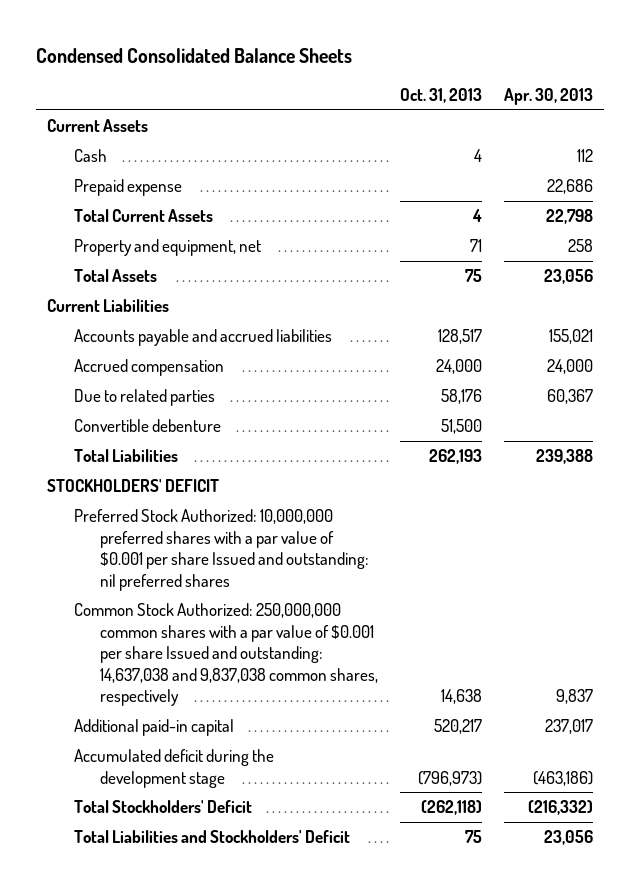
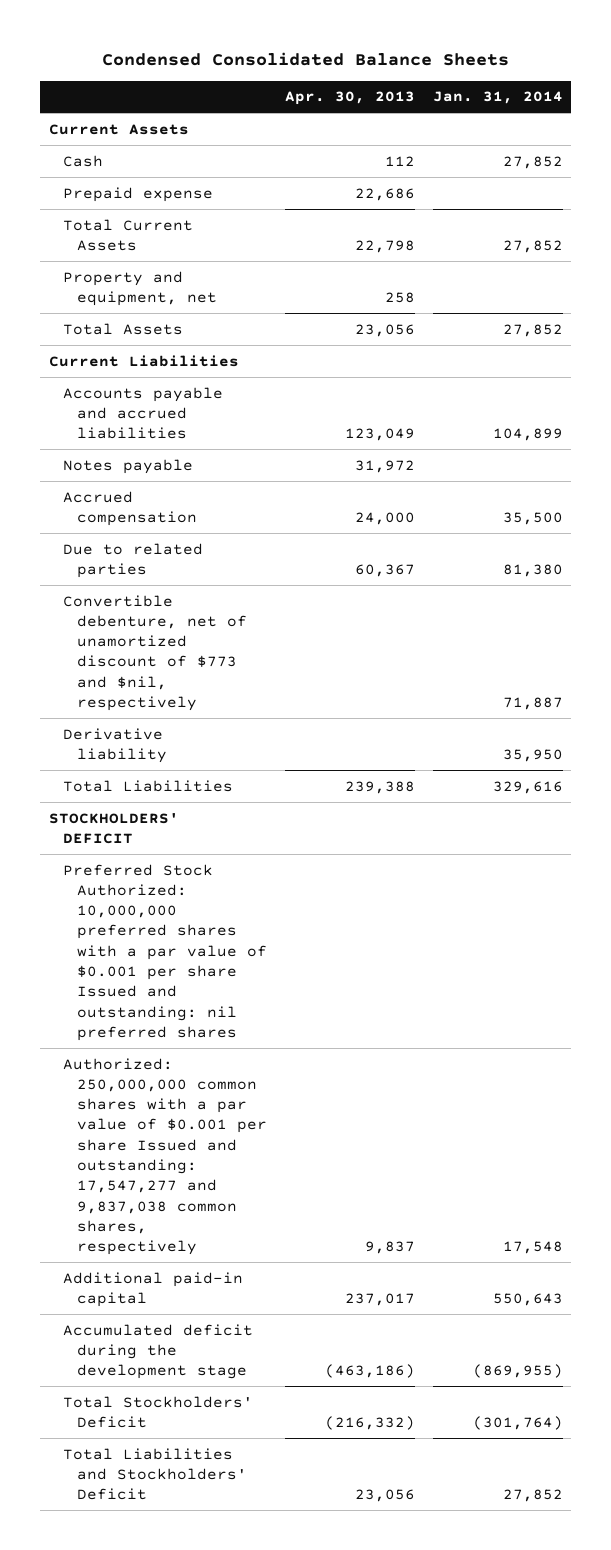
[400,88,483,104] Oct. 31, 2013 -> none
none -> [432,91,563,105] Jan. 31, 2014
[549,329,594,345] 155,021 -> [344,428,415,442] 123,049
none -> [63,458,194,474] Notes payable
[73,419,221,433] Convertible debenture -> [63,594,248,712] Convertible debenture, net of unamortized discount of $773 and $nil, respectively
none -> [63,727,168,763] Derivative liability
[73,603,378,707] Common Stock Authorized: 250,000,000 common shares with a par value of $0.001 per share Issued and outstanding: 14,637,038 and 9,837,038 common shares, respectively -> [63,1057,268,1256] Authorized: 250,000,000 common shares with a par value of $0.001 per share Issued and outstanding: 17,547,277 and 9,837,038 common shares, respectively

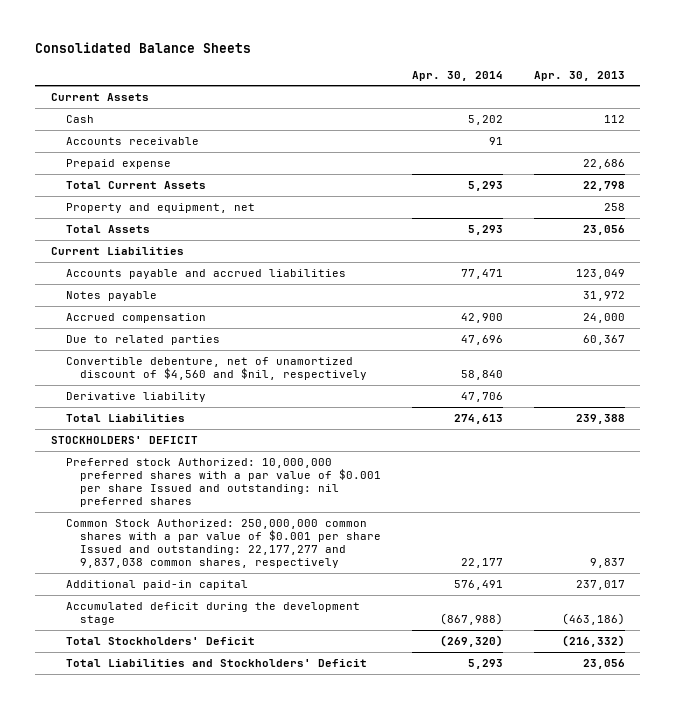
[101,51,509,66] Condensed Consolidated Balance Sheets -> [35,41,252,53] Consolidated Balance Sheets
[432,91,563,105] Jan. 31, 2014 -> none
none -> [412,70,504,81] Apr. 30, 2014
none -> [65,136,199,145] Accounts receivable
[63,594,248,712] Convertible debenture, net of unamortized discount of $773 and $nil, respectively -> [65,356,368,380] Convertible debenture, net of unamortized discount of $4,560 and $nil, respectively
[63,863,268,1041] Preferred Stock Authorized: 10,000,000 preferred shares with a par value of $0.001 per share Issued and outstanding: nil preferred shares -> [65,457,382,508] Preferred stock Authorized: 10,000,000 preferred shares with a par value of $0.001 per share Issued and outstanding: nil preferred shares
[63,1057,268,1256] Authorized: 250,000,000 common shares with a par value of $0.001 per share Issued and outstanding: 17,547,277 and 9,837,038 common shares, respectively -> [65,518,382,569] Common Stock Authorized: 250,000,000 common shares with a par value of $0.001 per share Issued and outstanding: 22,177,277 and 9,837,038 common shares, respectively

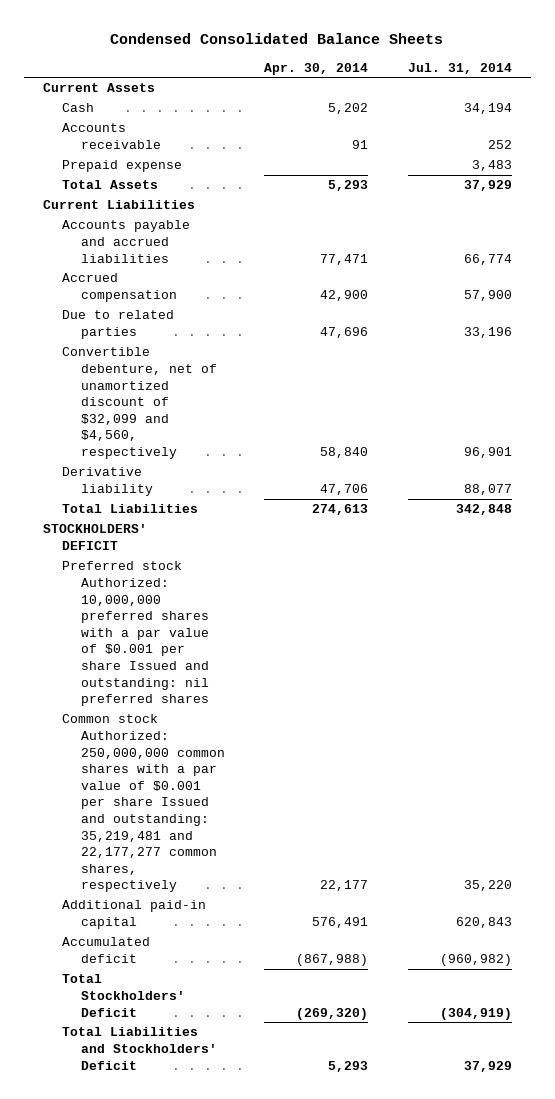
[35,41,252,53] Consolidated Balance Sheets -> [110,33,444,45] Condensed Consolidated Balance Sheets
[533,70,625,81] Apr. 30, 2013 -> none
none -> [407,62,512,74] Jul. 31, 2014
[65,180,206,189] Total Current Assets -> none
[65,202,255,213] Property and equipment, net -> none
[65,290,157,301] Notes payable -> none
[65,356,368,380] Convertible debenture, net of unamortized discount of $4,560 and $nil, respectively -> [62,347,217,459] Convertible debenture, net of unamortized discount of $32,099 and $4,560, respectively
[65,518,382,569] Common Stock Authorized: 250,000,000 common shares with a par value of $0.001 per share Issued and outstanding: 22,177,277 and 9,837,038 common shares, respectively -> [62,714,225,893] Common stock Authorized: 250,000,000 common shares with a par value of $0.001 per share Issued and outstanding: 35,219,481 and 22,177,277 common shares, respectively
[65,601,360,625] Accumulated deficit during the development stage -> [62,937,151,963] Accumulated deficit

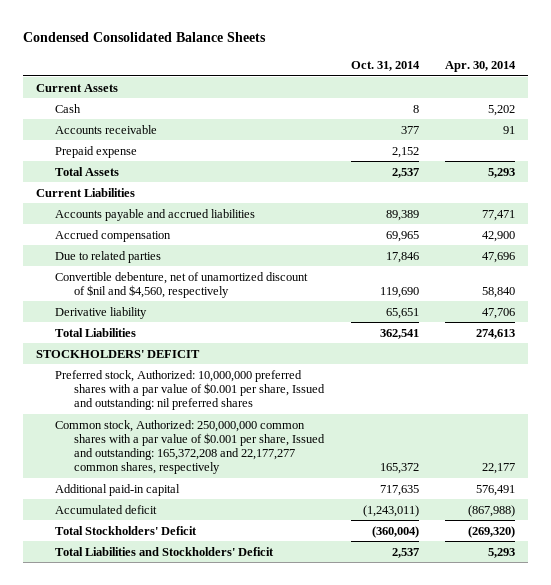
[407,62,512,74] Jul. 31, 2014 -> none
none -> [350,60,420,71] Oct. 31, 2014
[62,347,217,459] Convertible debenture, net of unamortized discount of $32,099 and $4,560, respectively -> [55,271,309,298] Convertible debenture, net of unamortized discount of $nil and $4,560, respectively
[62,561,209,707] Preferred stock Authorized: 10,000,000 preferred shares with a par value of $0.001 per share Issued and outstanding: nil preferred shares -> [55,369,326,410] Preferred stock, Authorized: 10,000,000 preferred shares with a par value of $0.001 per share, Issued and outstanding: nil preferred shares
[62,714,225,893] Common stock Authorized: 250,000,000 common shares with a par value of $0.001 per share Issued and outstanding: 35,219,481 and 22,177,277 common shares, respectively -> [55,419,326,475] Common stock, Authorized: 250,000,000 common shares with a par value of $0.001 per share, Issued and outstanding: 165,372,208 and 22,177,277 common shares, respectively

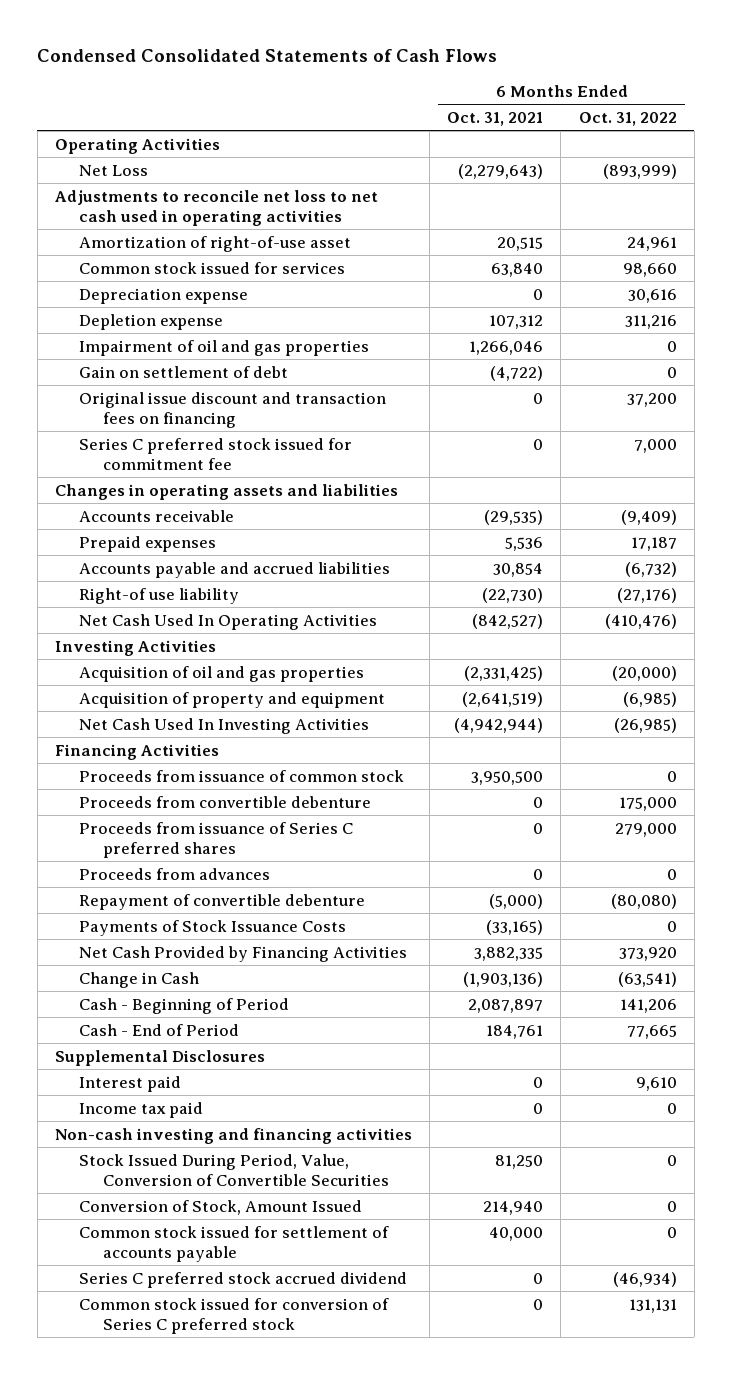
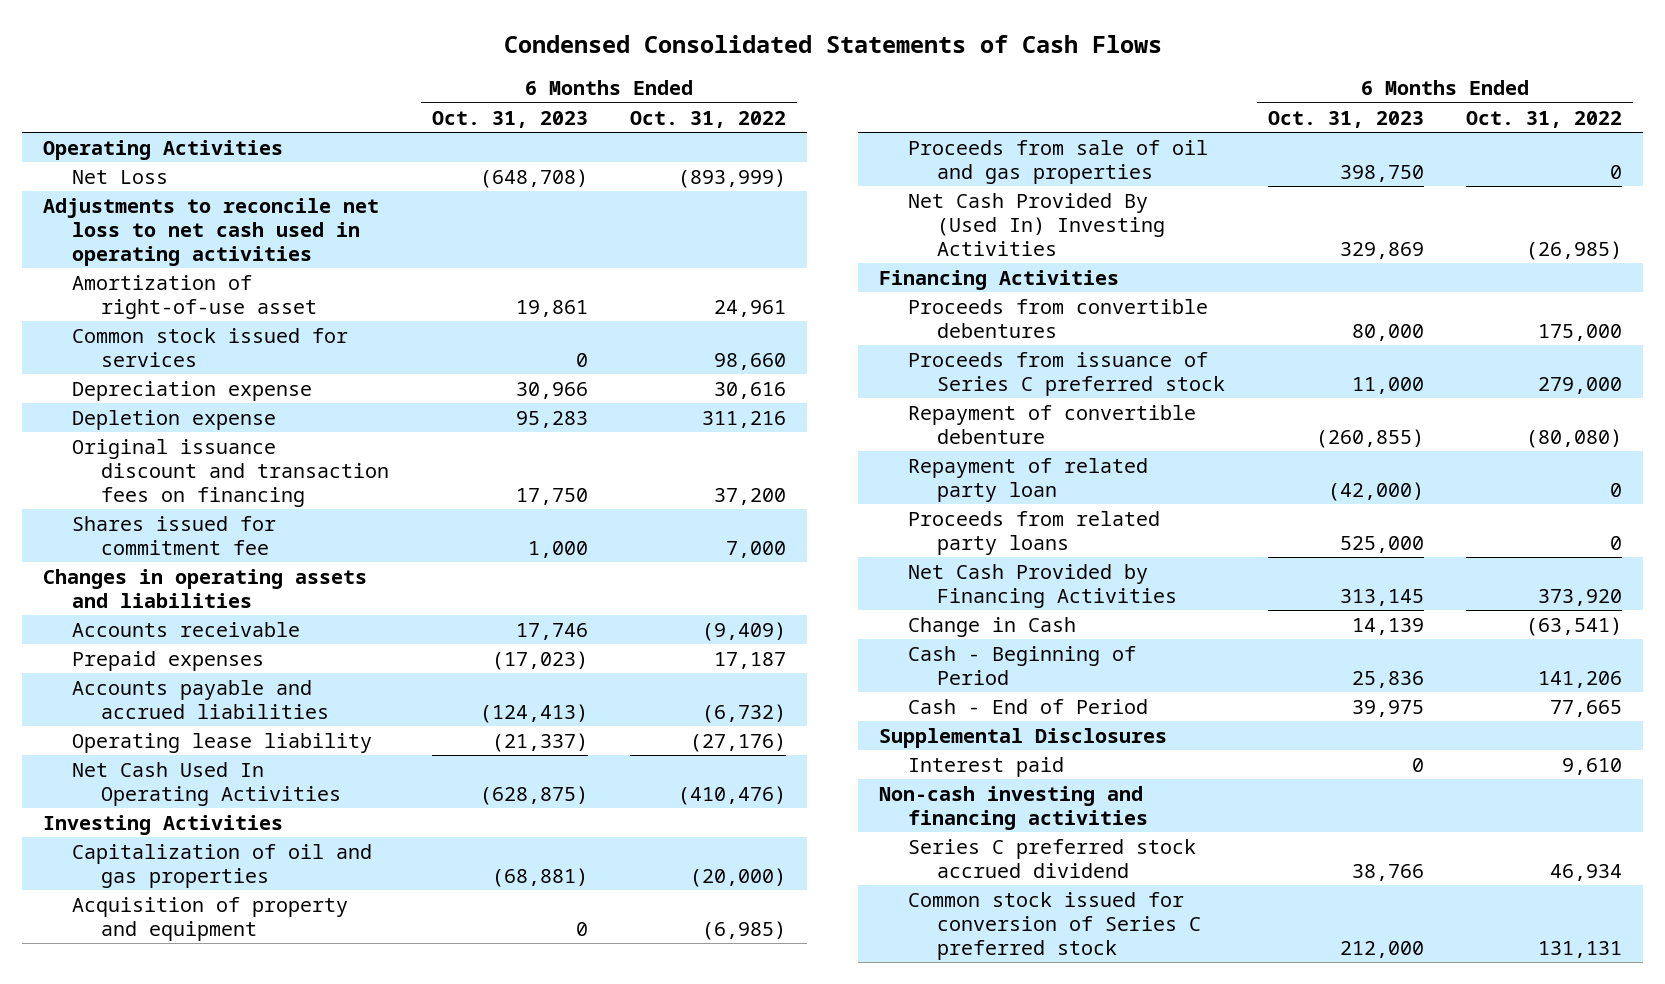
[447,112,544,127] Oct. 31, 2021 -> none
none -> [431,110,588,128] Oct. 31, 2023
[79,339,370,356] Impairment of oil and gas properties -> none
[79,365,289,378] Gain on settlement of debt -> none
[79,437,353,470] Series C preferred stock issued for commitment fee -> none
[79,391,387,428] Original issue discount and transaction fees on financing -> [72,438,390,508] Original issuance discount and transaction fees on financing
none -> [72,515,277,555] Shares issued for commitment fee
[79,587,240,604] Right-of use liability -> [72,732,373,753] Operating lease liability
[79,665,365,682] Acquisition of oil and gas properties -> [72,843,373,888] Capitalization of oil and gas properties
none -> [908,139,1209,184] Proceeds from sale of oil and gas properties
[79,717,370,734] Net Cash Used In Investing Activities -> [908,192,1166,257] Net Cash Provided By (Used In) Investing Activities
[79,769,405,782] Proceeds from issuance of common stock -> none
[79,867,271,880] Proceeds from advances -> none
[79,795,372,808] Proceeds from convertible debenture -> [908,298,1209,338] Proceeds from convertible debentures
[79,821,354,858] Proceeds from issuance of Series C preferred shares -> [908,351,1226,396] Proceeds from issuance of Series C preferred stock
[79,919,347,936] Payments of Stock Issuance Costs -> none
none -> [908,457,1149,502] Repayment of related party loan
none -> [908,510,1161,555] Proceeds from related party loans
[79,1101,204,1118] Income tax paid -> none
[79,1153,390,1186] Stock Issued During Period, Value, Conversion of Convertible Securities -> none
[79,1199,363,1215] Conversion of Stock, Amount Issued -> none
[79,1225,390,1262] Common stock issued for settlement of accounts payable -> none
[612,1271,677,1287] (46,934) -> [1550,863,1623,881] 46,934

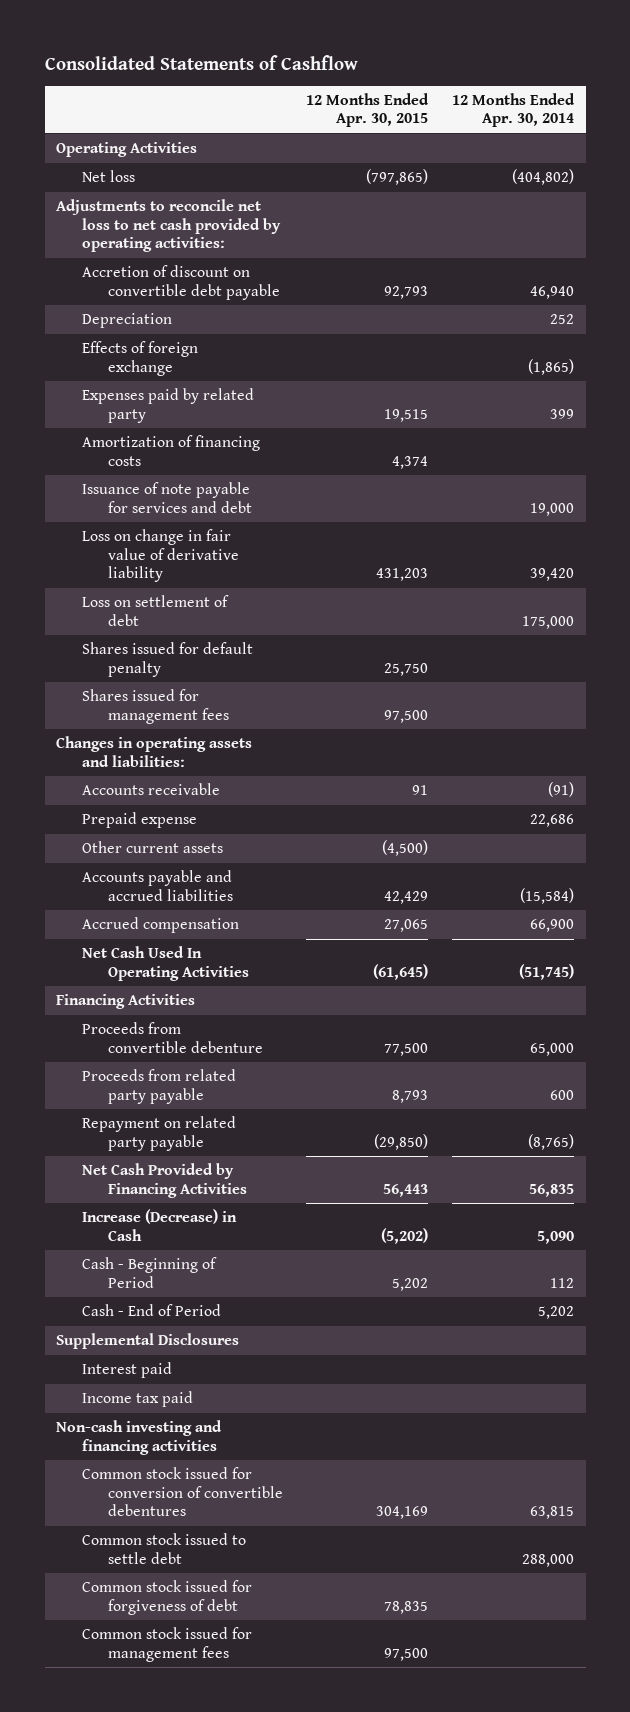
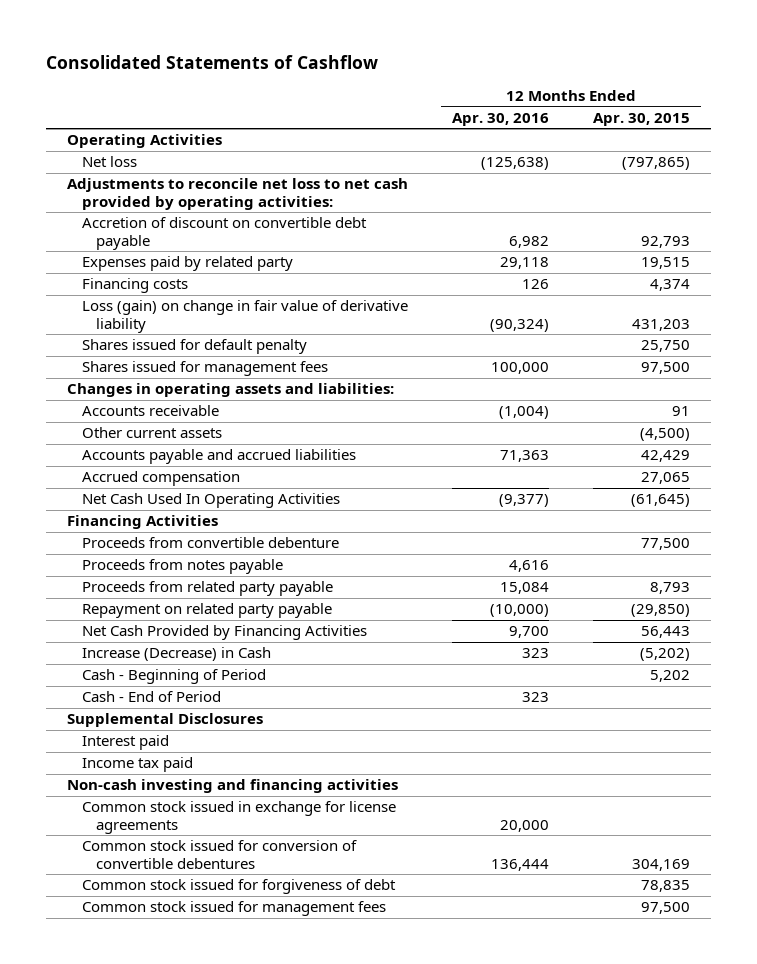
[451,92,575,128] 12 Months Ended Apr. 30, 2014 -> none
none -> [452,112,550,126] Apr. 30, 2016
[82,313,173,329] Depreciation -> none
[82,341,199,376] Effects of foreign exchange -> none
[82,482,252,513] Issuance of note payable for services and debt -> none
[82,595,230,626] Loss on settlement of debt -> none
[82,435,261,466] Amortization of financing costs -> [81,278,188,294] Financing costs
[82,529,239,583] Loss on change in fair value of derivative liability -> [81,300,408,334] Loss (gain) on change in fair value of derivative liability
[82,812,198,829] Prepaid expense -> none
none -> [81,559,283,575] Proceeds from notes payable
none -> [81,801,396,835] Common stock issued in exchange for license agreements
[82,1533,247,1564] Common stock issued to settle debt -> none

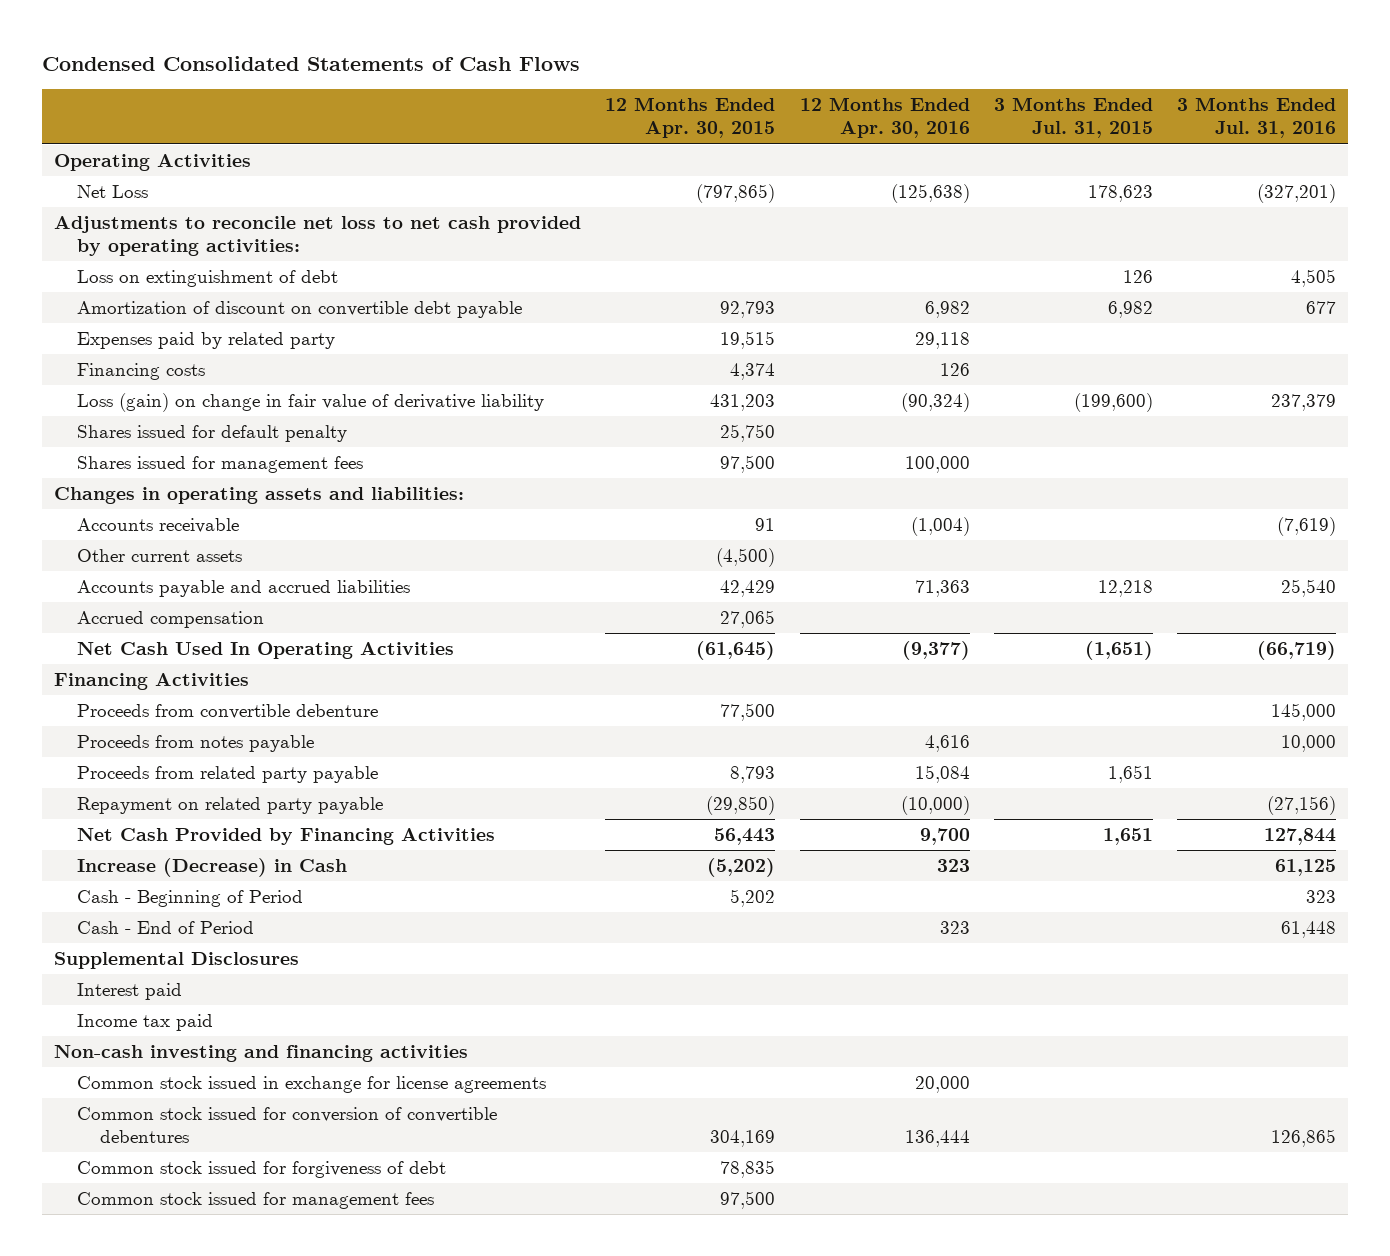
[45,55,378,70] Consolidated Statements of Cashflow -> [42,55,581,71] Condensed Consolidated Statements of Cash Flows
none -> [993,97,1153,139] 3 Months Ended Jul. 31, 2015
none -> [1177,97,1337,139] 3 Months Ended Jul. 31, 2016
[81,156,137,168] Net loss -> [77,185,149,199] Net Loss
none -> [77,270,339,288] Loss on extinguishment of debt
[81,217,367,251] Accretion of discount on convertible debt payable -> [77,301,523,319] Amortization of discount on convertible debt payable

